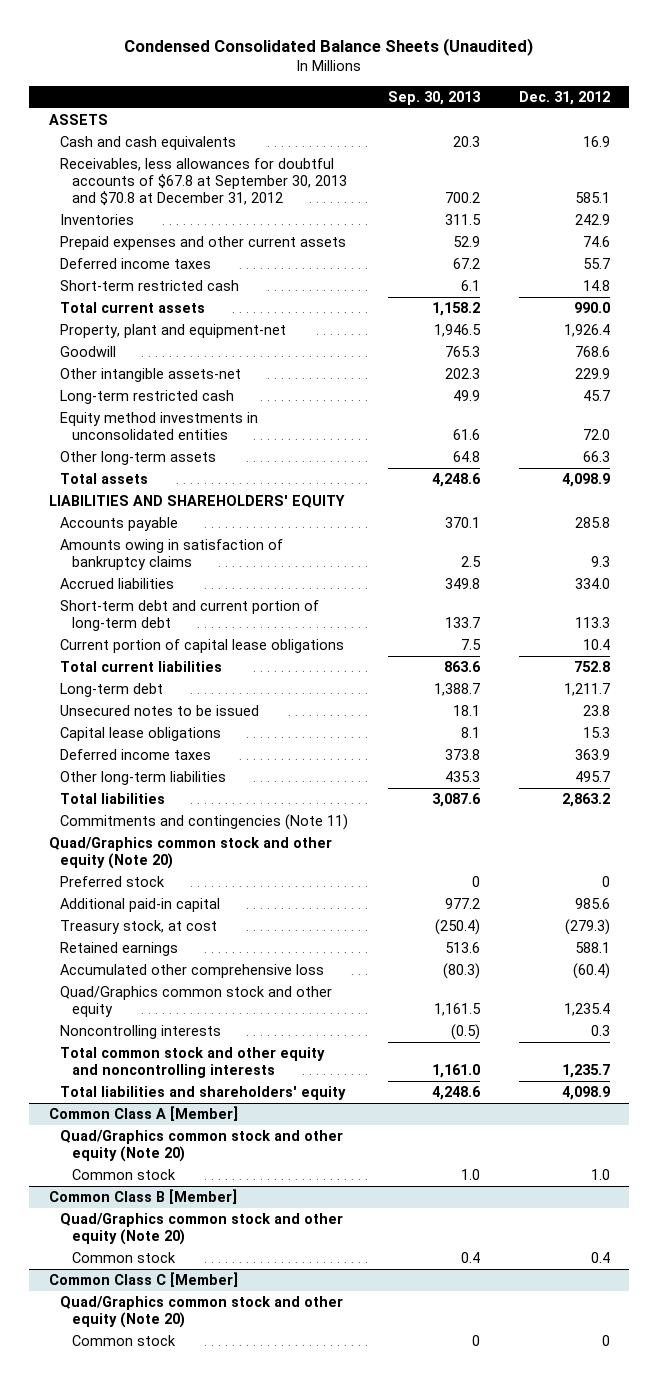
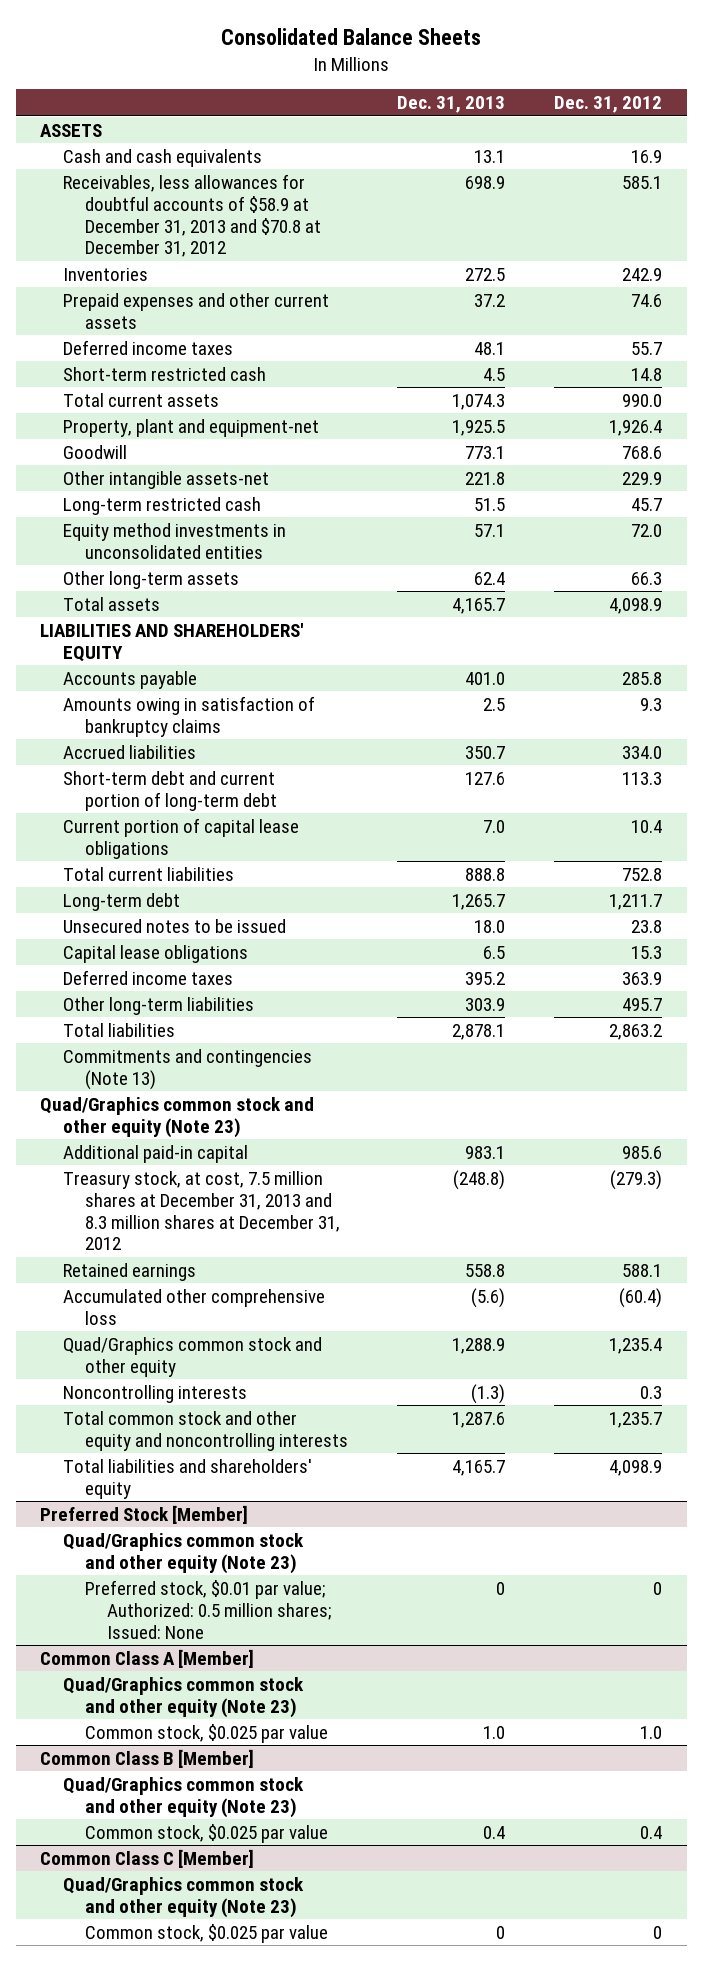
[124,37,534,56] Condensed Consolidated Balance Sheets (Unaudited) -> [221,28,482,46] Consolidated Balance Sheets
[387,90,481,105] Sep. 30, 2013 -> none
none -> [397,96,506,114] Dec. 31, 2013
[60,158,347,206] Receivables, less allowances for doubtful accounts of $67.8 at September 30, 2013 and $70.8 at December 31, 2012 -> [62,173,322,258] Receivables, less allowances for doubtful accounts of $58.9 at December 31, 2013 and $70.8 at December 31, 2012
[60,876,166,888] Preferred stock -> none
[60,814,349,831] Commitments and contingencies (Note 11) -> [62,1048,312,1090] Commitments and contingencies (Note 13)
[48,837,332,870] Quad/Graphics common stock and other equity (Note 20) -> [40,1096,315,1138] Quad/Graphics common stock and other equity (Note 23)
[60,920,218,935] Treasury stock, at cost -> [62,1170,341,1251] Treasury stock, at cost, 7.5 million shares at December 31, 2013 and 8.3 million shares at December 31, 2012
none -> [40,1504,249,1524] Preferred Stock [Member]
none -> [62,1532,304,1574] Quad/Graphics common stock and other equity (Note 23)
none -> [85,1579,332,1639] Preferred stock, $0.01 par value; Authorized: 0.5 million shares; Issued: None
[60,1130,344,1163] Quad/Graphics common stock and other equity (Note 20) -> [62,1676,304,1718] Quad/Graphics common stock and other equity (Note 23)
[71,1169,176,1181] Common stock -> [85,1723,329,1743] Common stock, $0.025 par value
[60,1213,344,1246] Quad/Graphics common stock and other equity (Note 20) -> [62,1776,304,1818] Quad/Graphics common stock and other equity (Note 23)
[71,1252,176,1264] Common stock -> [85,1823,329,1843] Common stock, $0.025 par value
[60,1296,344,1329] Quad/Graphics common stock and other equity (Note 20) -> [62,1876,304,1918] Quad/Graphics common stock and other equity (Note 23)
[71,1335,176,1347] Common stock -> [85,1923,329,1943] Common stock, $0.025 par value

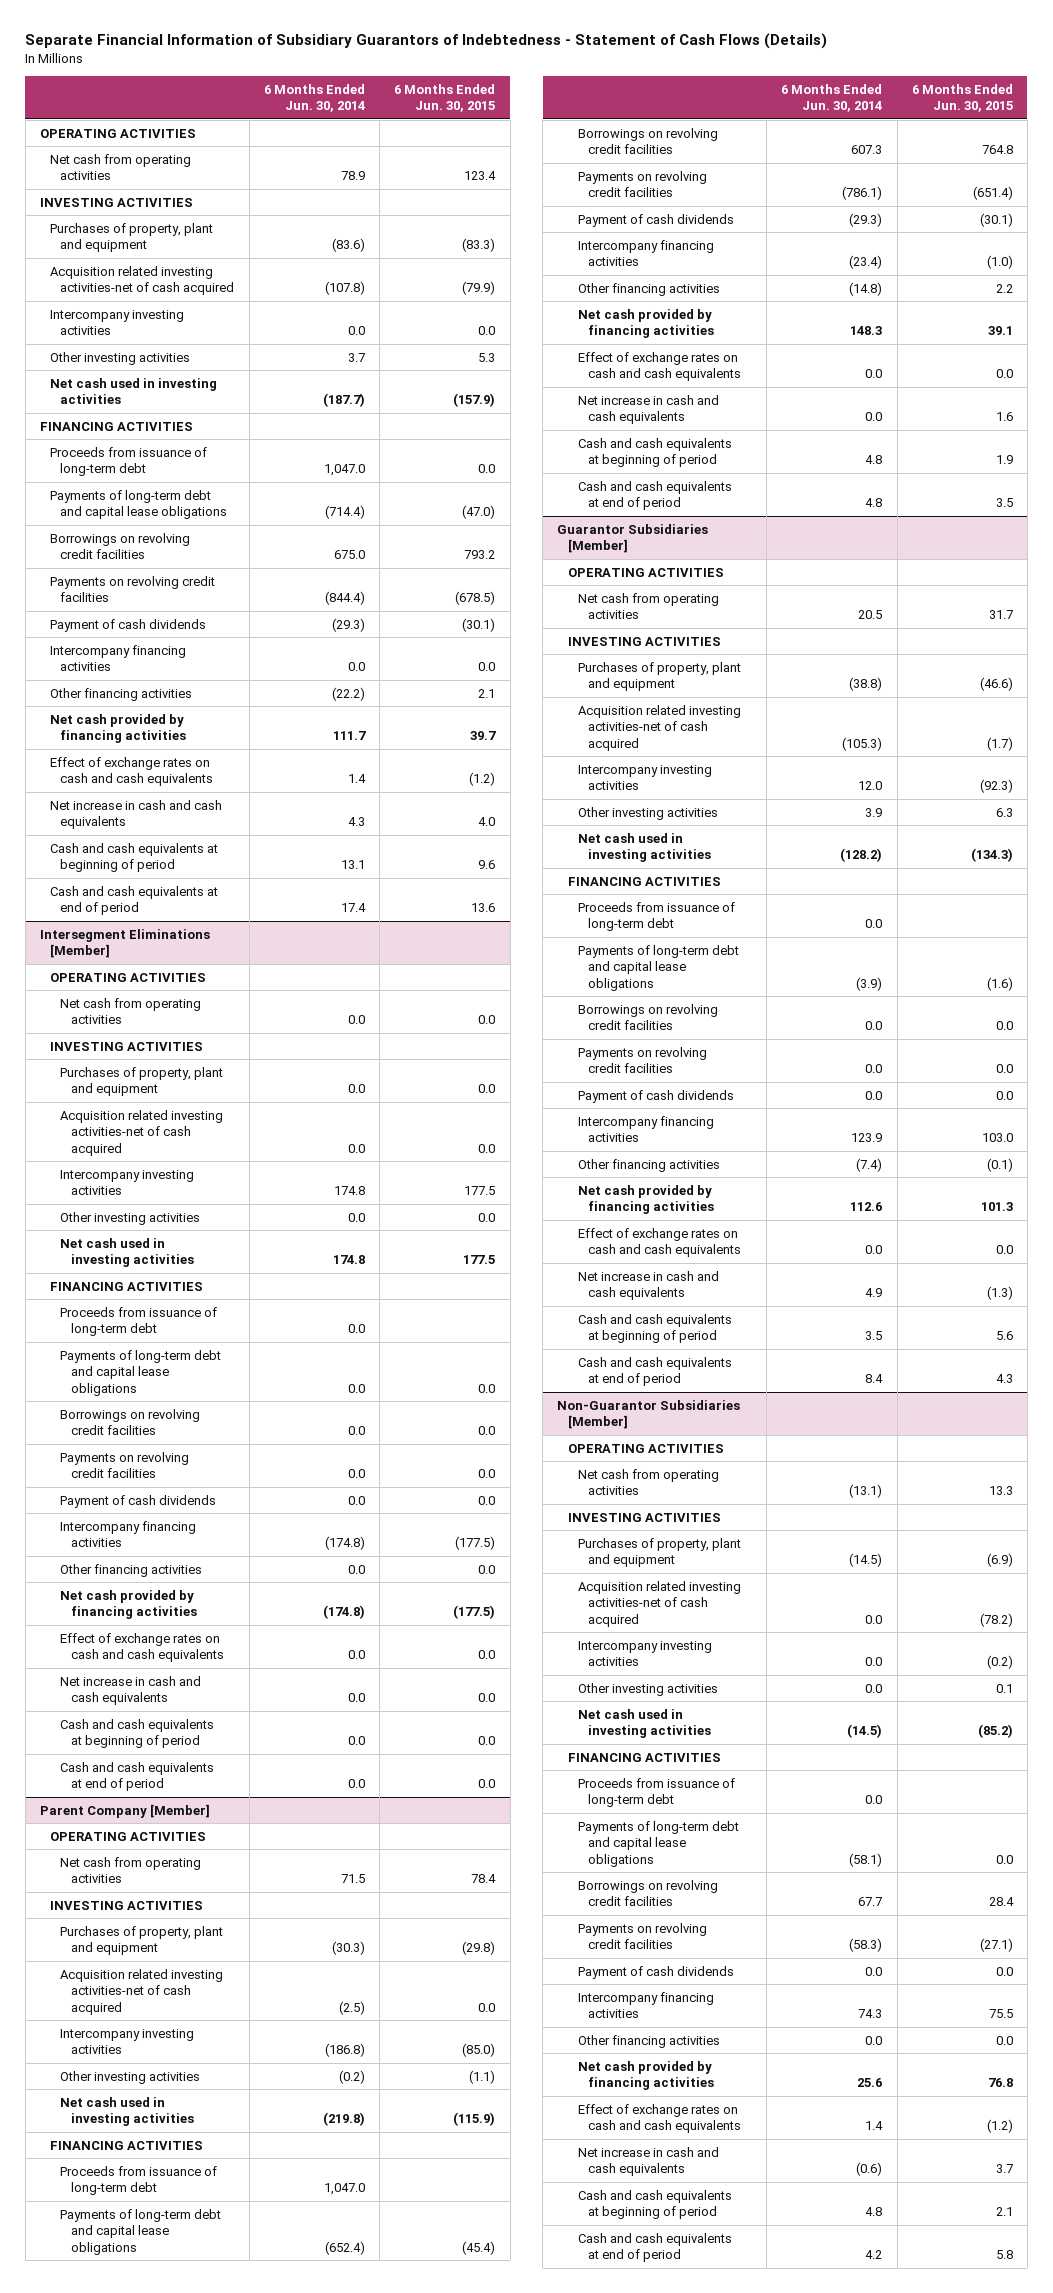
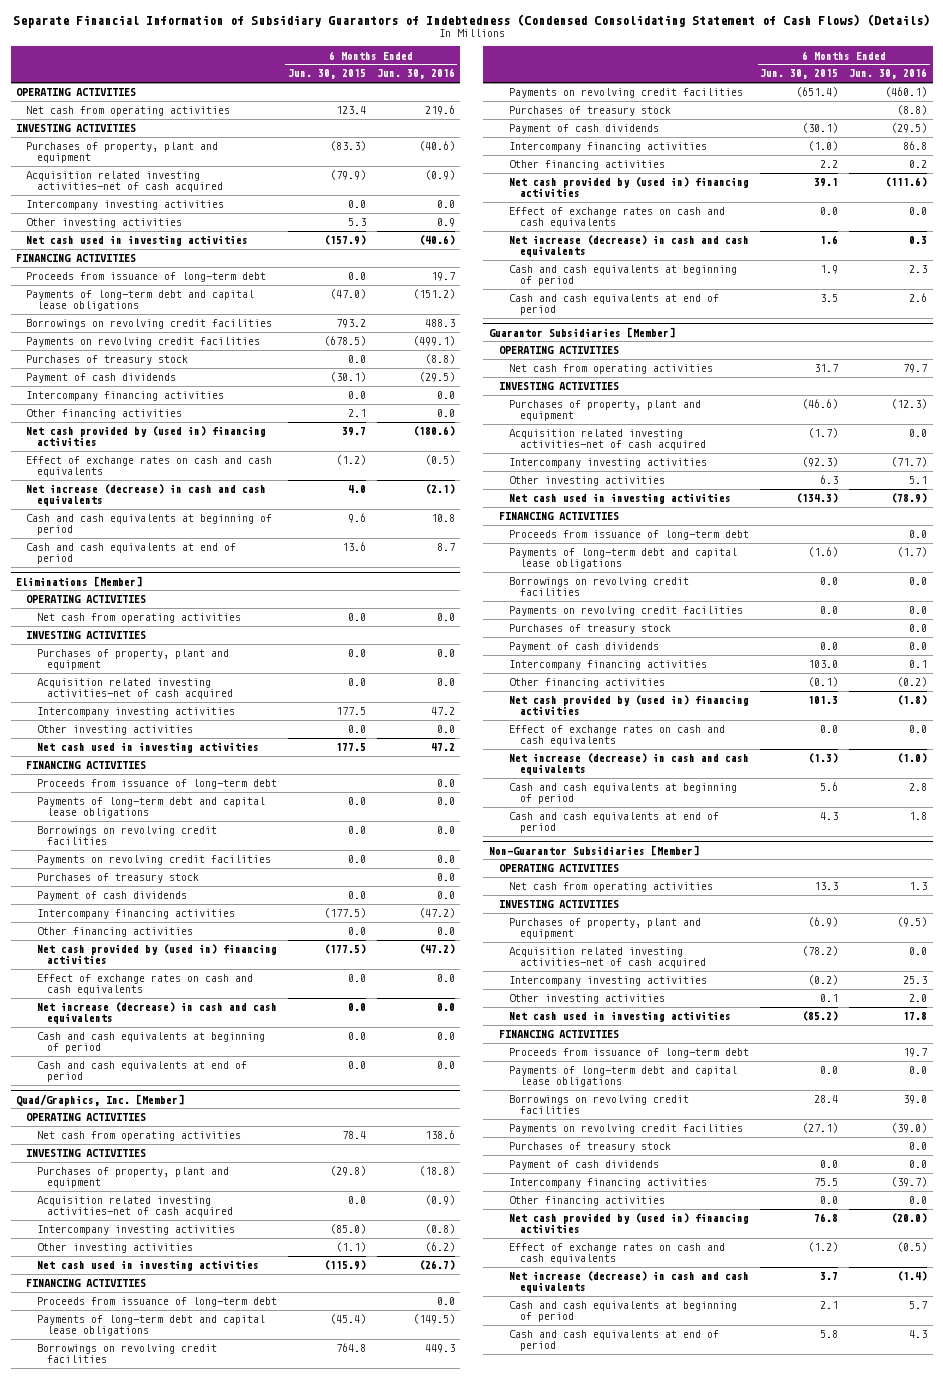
[25,33,828,50] Separate Financial Information of Subsidiary Guarantors of Indebtedness - Statement of Cash Flows (Details) -> [12,13,930,28] Separate Financial Information of Subsidiary Guarantors of Indebtedness (Condensed Consolidating Statement of Cash Flows) (Details)
[263,83,365,112] 6 Months Ended Jun. 30, 2014 -> none
none -> [376,68,455,80] Jun. 30, 2016
none -> [26,355,189,366] Purchases of treasury stock
[50,713,187,744] Net cash provided by financing activities -> [26,426,267,447] Net cash provided by (used in) financing activities
[50,799,223,830] Net increase in cash and cash equivalents -> [26,484,267,507] Net increase (decrease) in cash and cash equivalents
[39,928,210,959] Intersegment Eliminations [Member] -> [16,575,143,587] Eliminations [Member]
none -> [36,873,199,884] Purchases of treasury stock
[60,1589,197,1620] Net cash provided by financing activities -> [36,944,277,965] Net cash provided by (used in) financing activities
[60,1675,202,1706] Net increase in cash and cash equivalents -> [36,1002,277,1025] Net increase (decrease) in cash and cash equivalents
[39,1803,210,1818] Parent Company [Member] -> [16,1093,185,1106] Quad/Graphics, Inc. [Member]
none -> [509,106,672,117] Purchases of treasury stock
[577,308,715,339] Net cash provided by financing activities -> [509,177,750,198] Net cash provided by (used in) financing activities
[577,394,719,425] Net increase in cash and cash equivalents -> [509,235,750,258] Net increase (decrease) in cash and cash equivalents
none -> [509,624,672,635] Purchases of treasury stock
[577,1184,715,1215] Net cash provided by financing activities -> [509,695,750,716] Net cash provided by (used in) financing activities
[577,1270,719,1301] Net increase in cash and cash equivalents -> [509,753,750,776] Net increase (decrease) in cash and cash equivalents
none -> [509,1142,672,1153] Purchases of treasury stock
[577,2060,715,2091] Net cash provided by financing activities -> [509,1213,750,1234] Net cash provided by (used in) financing activities
[577,2146,719,2177] Net increase in cash and cash equivalents -> [509,1271,750,1294] Net increase (decrease) in cash and cash equivalents

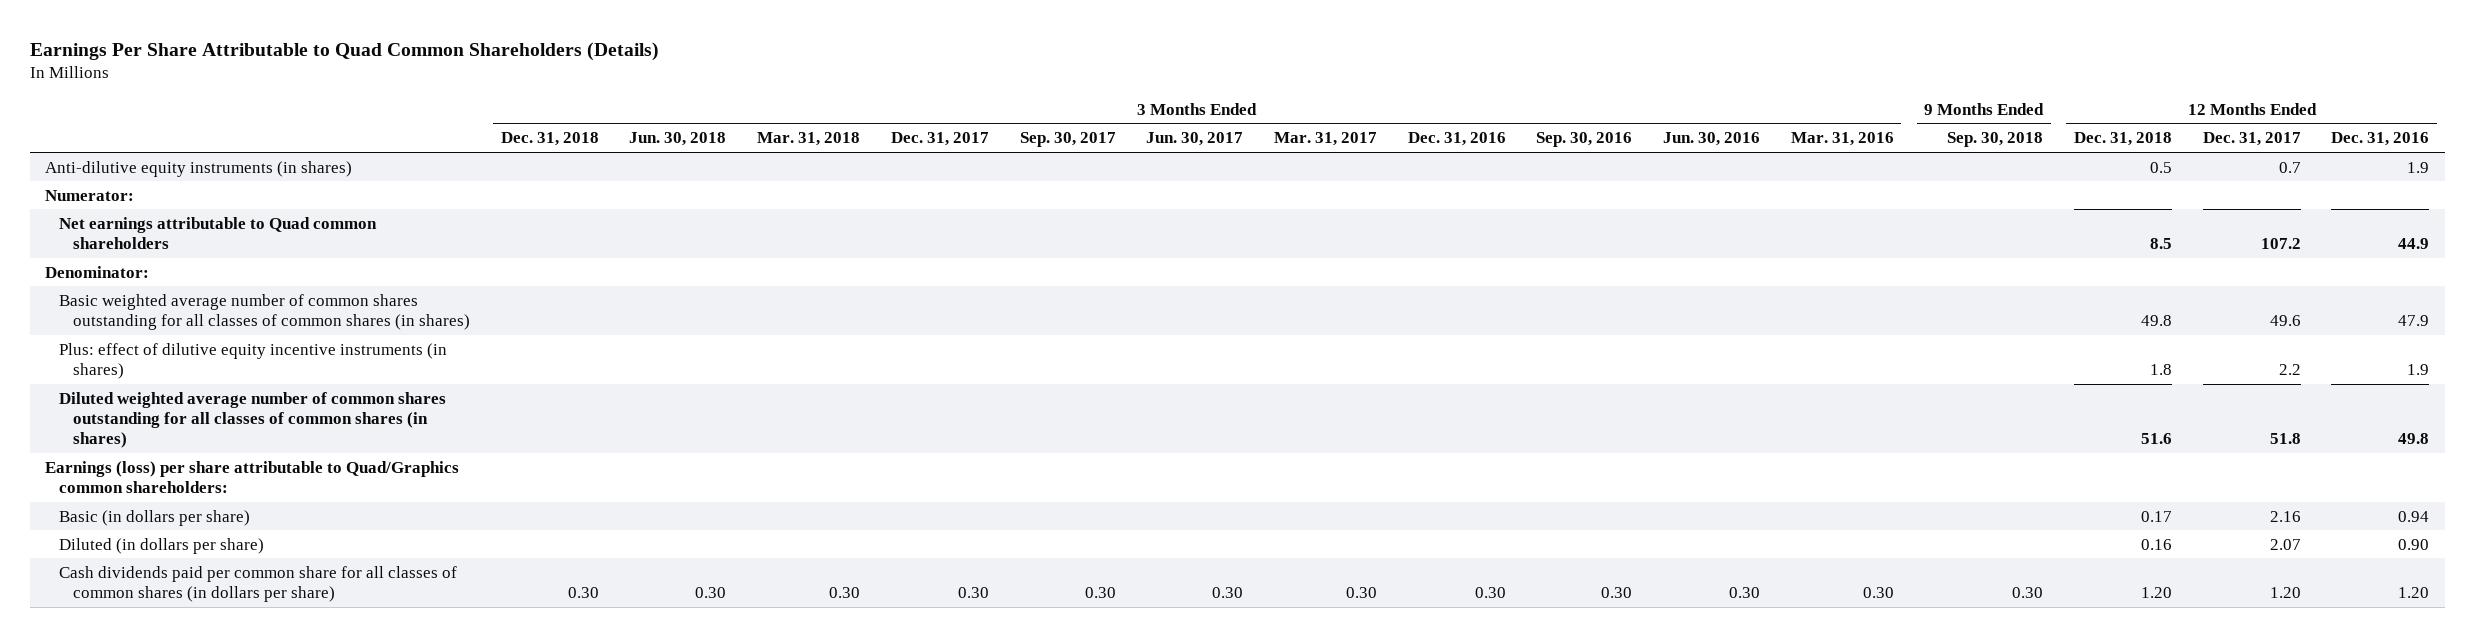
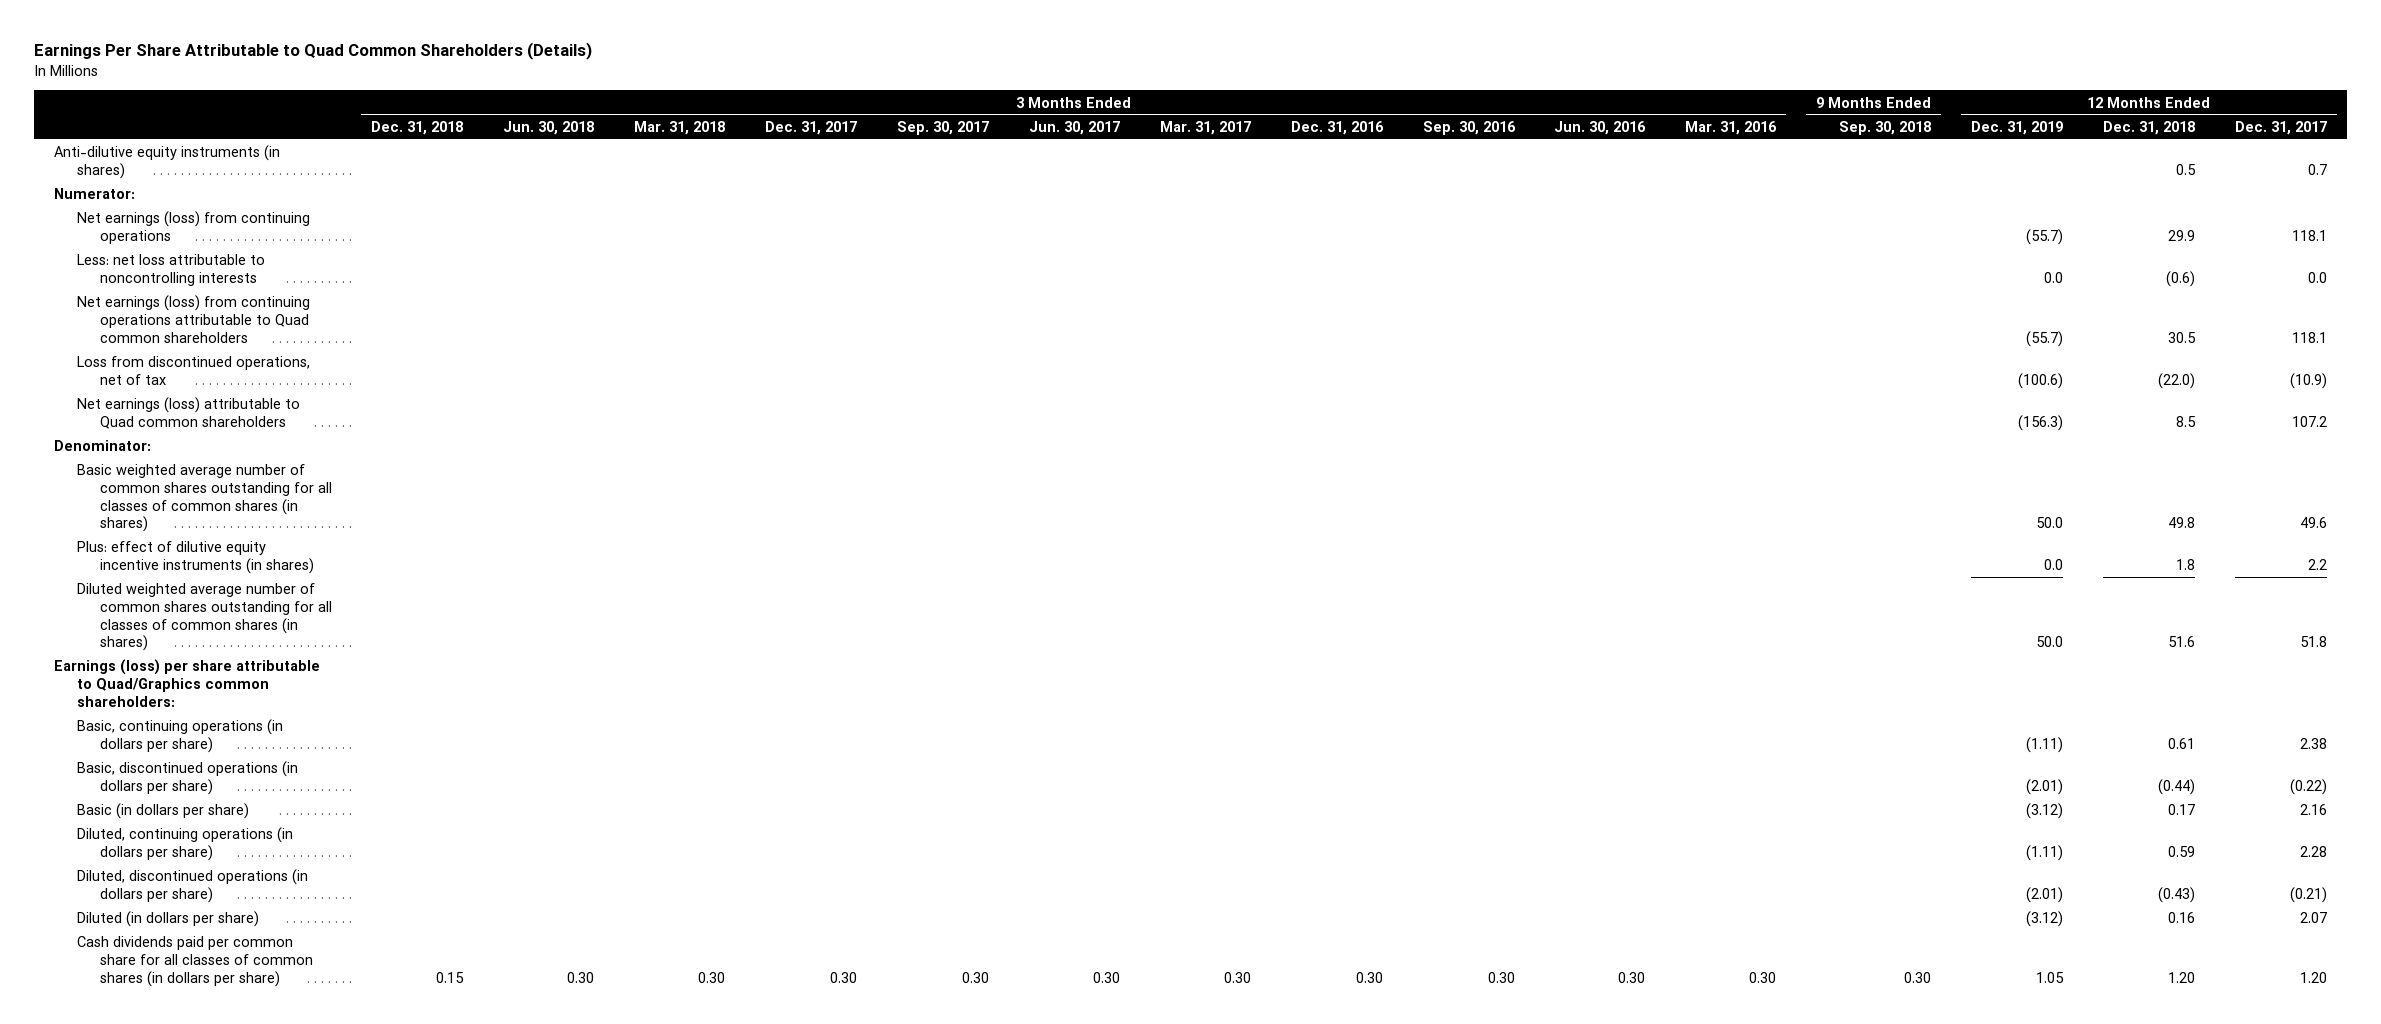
[2331,132,2430,147] Dec. 31, 2016 -> none
none -> [1971,120,2064,135] Dec. 31, 2019
none -> [76,211,310,244] Net earnings (loss) from continuing operations
none -> [76,254,265,286] Less: net loss attributable to noncontrolling interests
none -> [76,295,310,343] Net earnings (loss) from continuing operations attributable to Quad common shareholders
none -> [76,356,310,385] Loss from discontinued operations, net of tax
[59,216,378,249] Net earnings attributable to Quad common shareholders -> [76,397,300,429] Net earnings (loss) attributable to Quad common shareholders
none -> [76,719,283,753] Basic, continuing operations (in dollars per share)
none -> [76,761,298,795] Basic, discontinued operations (in dollars per share)
none -> [76,827,293,861] Diluted, continuing operations (in dollars per share)
none -> [76,869,308,903] Diluted, discontinued operations (in dollars per share)
[567,586,599,598] 0.30 -> [436,971,465,983] 0.15

